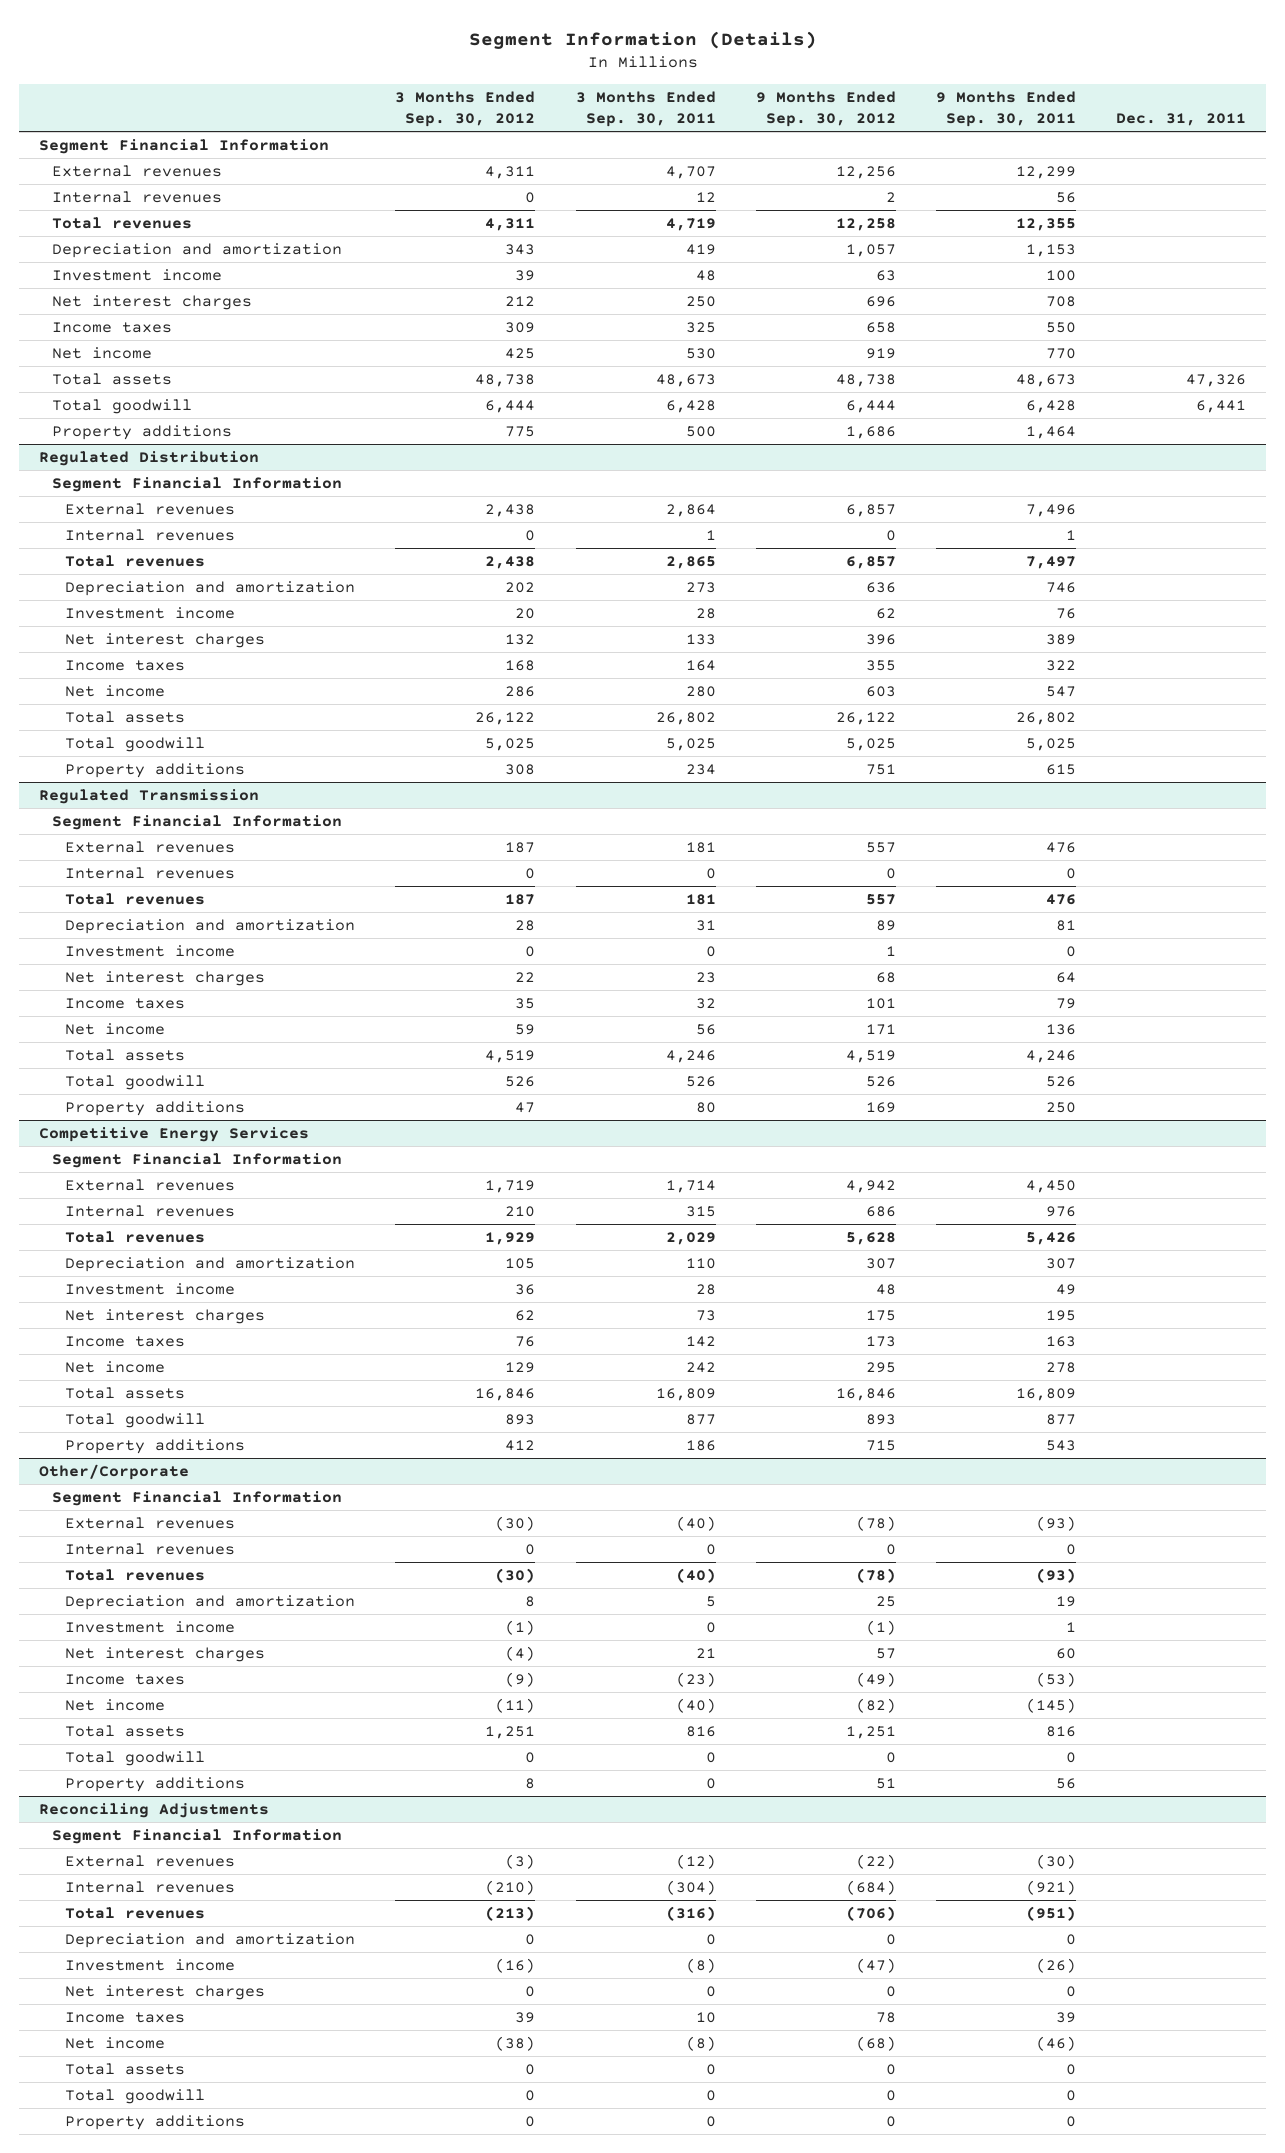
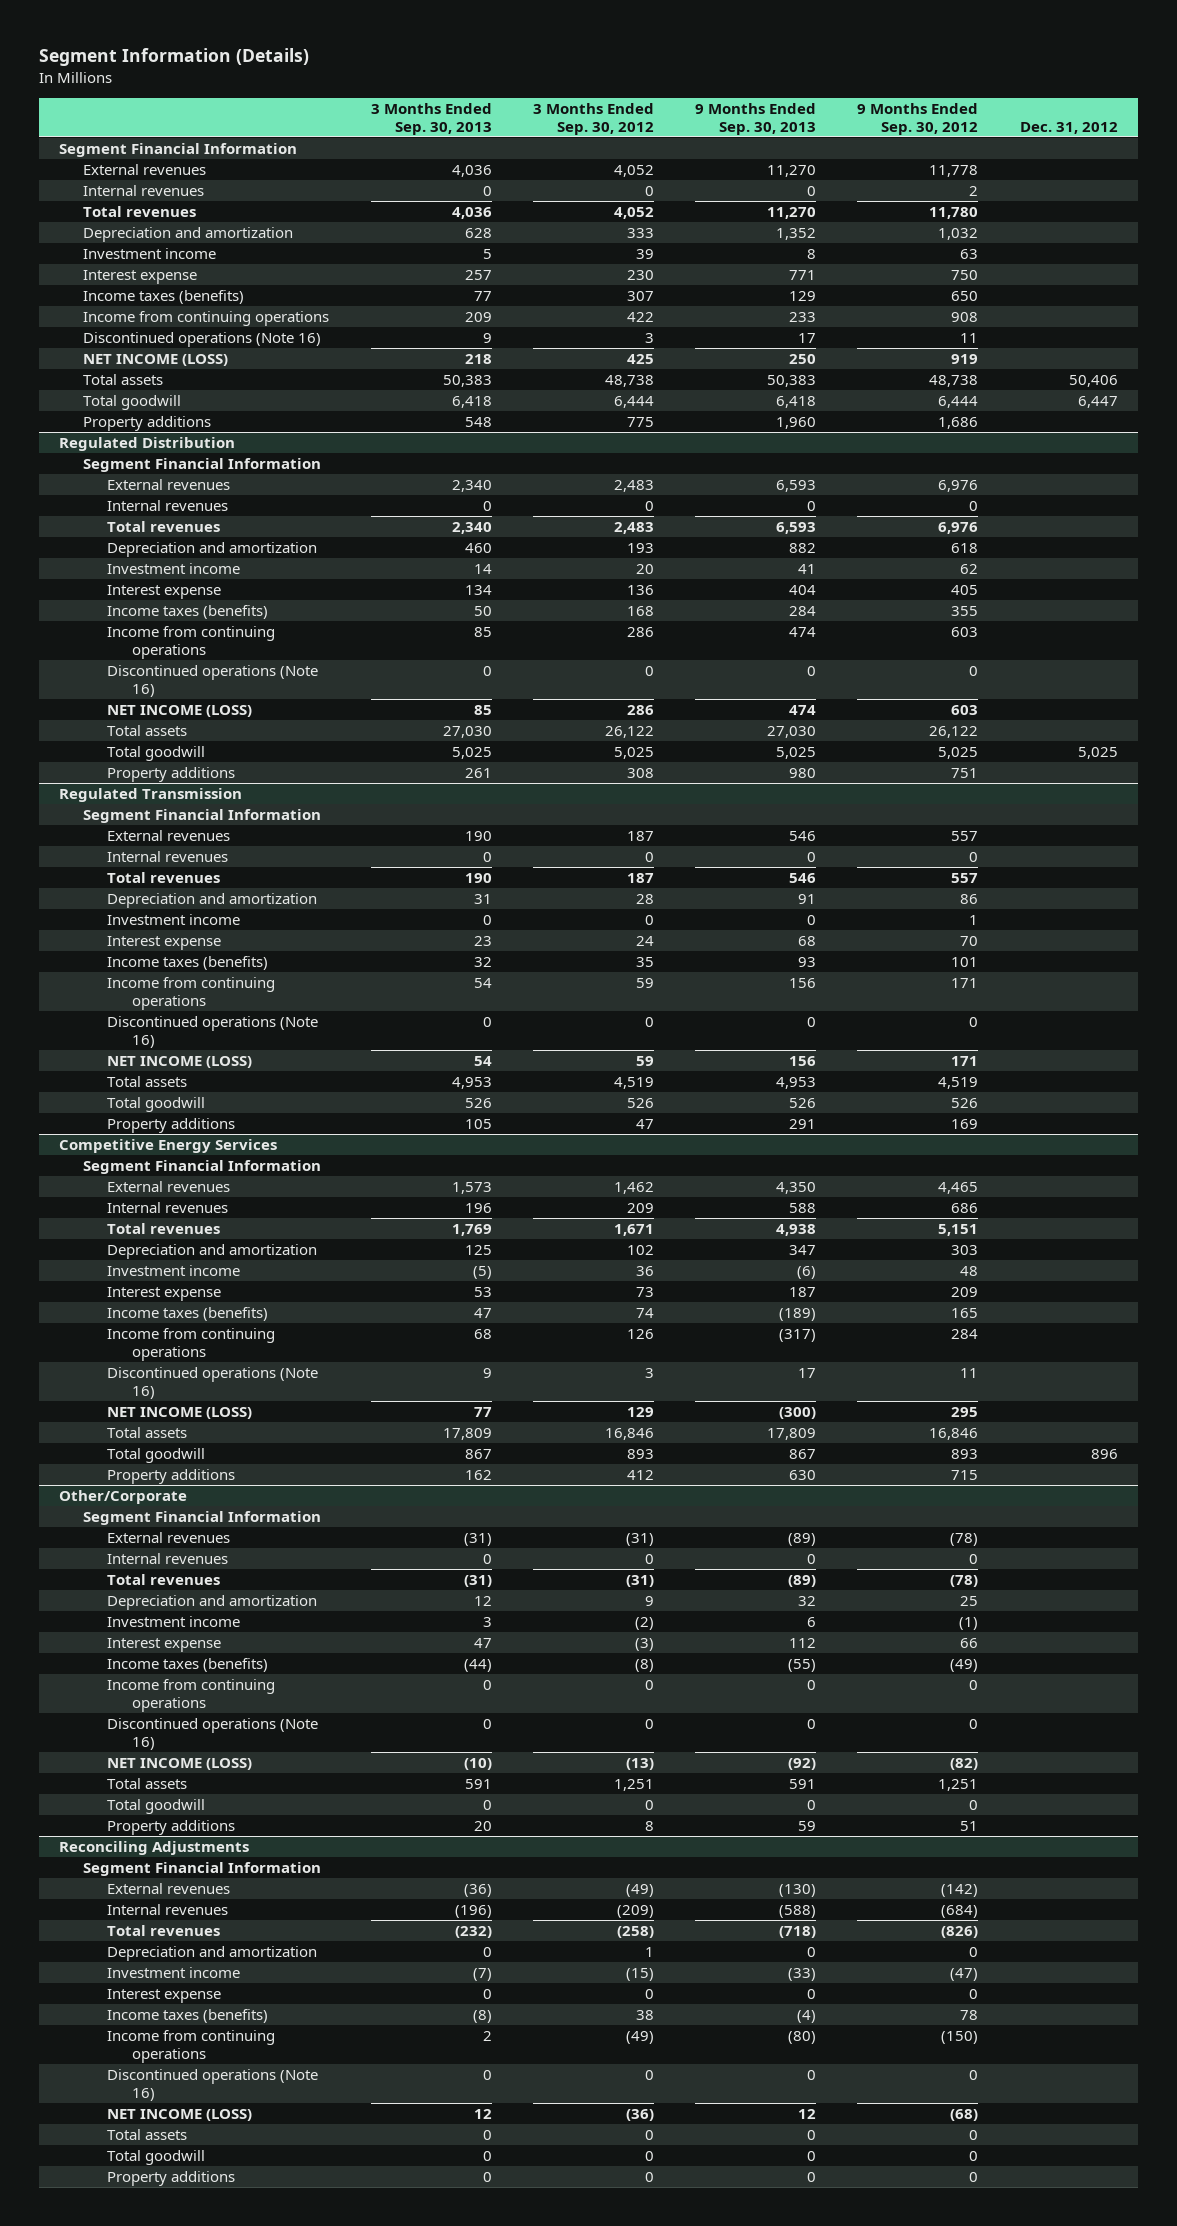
[575,90,716,128] 3 Months Ended Sep. 30, 2011 -> none
[936,90,1077,128] 9 Months Ended Sep. 30, 2011 -> none
[1116,113,1247,127] Dec. 31, 2011 -> none
none -> [370,102,492,135] 3 Months Ended Sep. 30, 2013
none -> [695,102,817,135] 9 Months Ended Sep. 30, 2013
none -> [1019,121,1118,134] Dec. 31, 2012
[485,165,536,179] 4,311 -> [613,165,654,178] 4,052
[835,165,896,179] 12,256 -> [929,165,979,178] 11,778
[485,217,536,231] 4,311 -> [613,207,654,220] 4,052
[835,217,896,231] 12,258 -> [929,207,979,220] 11,780
[505,243,536,255] 343 -> [626,228,654,239] 333
[845,243,896,257] 1,057 -> [938,228,979,241] 1,032
[51,294,252,310] Net interest charges -> none
none -> [83,270,198,285] Interest expense
[51,321,172,333] Income taxes -> [83,290,245,305] Income taxes (benefits)
[505,321,536,333] 309 -> [626,291,654,302] 307
[865,321,896,333] 658 -> [951,291,979,302] 650
none -> [83,311,330,327] Income from continuing operations
none -> [83,332,322,348] Discontinued operations (Note 16)
[51,346,152,359] Net income -> [83,354,229,367] NET INCOME (LOSS)
[485,503,536,517] 2,438 -> [613,480,654,493] 2,483
[845,503,896,517] 6,857 -> [938,480,979,493] 6,976
[485,555,536,569] 2,438 -> [613,522,654,535] 2,483
[845,555,896,569] 6,857 -> [938,522,979,535] 6,976
[505,581,536,593] 202 -> [626,543,654,554] 193
[865,581,896,593] 636 -> [951,543,979,554] 618
[65,632,266,648] Net interest charges -> none
none -> [107,585,222,600] Interest expense
[65,659,186,671] Income taxes -> [107,605,269,620] Income taxes (benefits)
none -> [107,626,276,659] Income from continuing operations
none -> [107,665,319,697] Discontinued operations (Note 16)
[65,684,166,697] Net income -> [107,705,253,718] NET INCOME (LOSS)
[875,919,896,931] 89 -> [960,894,979,905] 86
[65,970,266,986] Net interest charges -> none
none -> [107,936,222,951] Interest expense
[65,997,186,1009] Income taxes -> [107,956,269,971] Income taxes (benefits)
none -> [107,977,276,1010] Income from continuing operations
none -> [107,1016,319,1048] Discontinued operations (Note 16)
[65,1022,166,1035] Net income -> [107,1056,253,1069] NET INCOME (LOSS)
[485,1179,536,1193] 1,719 -> [613,1182,654,1195] 1,462
[845,1179,896,1193] 4,942 -> [938,1182,979,1195] 4,465
[505,1205,536,1217] 210 -> [626,1203,654,1214] 209
[485,1231,536,1245] 1,929 -> [613,1224,654,1237] 1,671
[845,1231,896,1245] 5,628 -> [938,1224,979,1237] 5,151
[505,1257,536,1269] 105 -> [626,1245,654,1256] 102
[865,1257,896,1269] 307 -> [951,1245,979,1256] 303
[65,1308,266,1324] Net interest charges -> none
none -> [107,1287,222,1302] Interest expense
[65,1335,186,1347] Income taxes -> [107,1307,269,1322] Income taxes (benefits)
[515,1335,536,1347] 76 -> [635,1308,654,1319] 74
[865,1335,896,1347] 173 -> [951,1308,979,1319] 165
none -> [107,1328,276,1361] Income from continuing operations
none -> [107,1367,319,1399] Discontinued operations (Note 16)
[65,1360,166,1373] Net income -> [107,1407,253,1420] NET INCOME (LOSS)
[495,1515,536,1531] (30) -> [625,1533,654,1547] (31)
[65,1646,266,1662] Net interest charges -> none
[495,1567,536,1583] (30) -> [625,1575,654,1588] (31)
[525,1595,536,1607] 8 -> [644,1596,654,1607] 9
[505,1619,536,1635] (1) -> [634,1617,654,1631] (2)
none -> [107,1638,222,1653] Interest expense
[65,1673,186,1685] Income taxes -> [107,1658,269,1673] Income taxes (benefits)
[505,1671,536,1687] (9) -> [634,1659,654,1673] (8)
none -> [107,1679,276,1712] Income from continuing operations
none -> [107,1718,319,1750] Discontinued operations (Note 16)
[65,1698,166,1711] Net income -> [107,1758,253,1771] NET INCOME (LOSS)
[495,1697,536,1713] (11) -> [625,1758,654,1771] (13)
[65,1984,266,2000] Net interest charges -> none
[505,1853,536,1869] (3) -> [625,1884,654,1898] (49)
[855,1853,896,1869] (22) -> [941,1884,979,1898] (142)
[485,1879,536,1895] (210) -> [616,1905,654,1919] (209)
[485,1905,536,1921] (213) -> [616,1926,654,1939] (258)
[845,1905,896,1921] (706) -> [941,1926,979,1939] (826)
[525,1933,536,1945] 0 -> [644,1947,654,1958] 1
[495,1957,536,1973] (16) -> [625,1968,654,1982] (15)
none -> [107,1989,222,2004] Interest expense
[65,2011,186,2023] Income taxes -> [107,2009,269,2024] Income taxes (benefits)
[515,2011,536,2023] 39 -> [635,2010,654,2021] 38
none -> [107,2030,276,2063] Income from continuing operations
none -> [107,2069,319,2101] Discontinued operations (Note 16)
[65,2036,166,2049] Net income -> [107,2109,253,2122] NET INCOME (LOSS)
[495,2035,536,2051] (38) -> [625,2109,654,2122] (36)

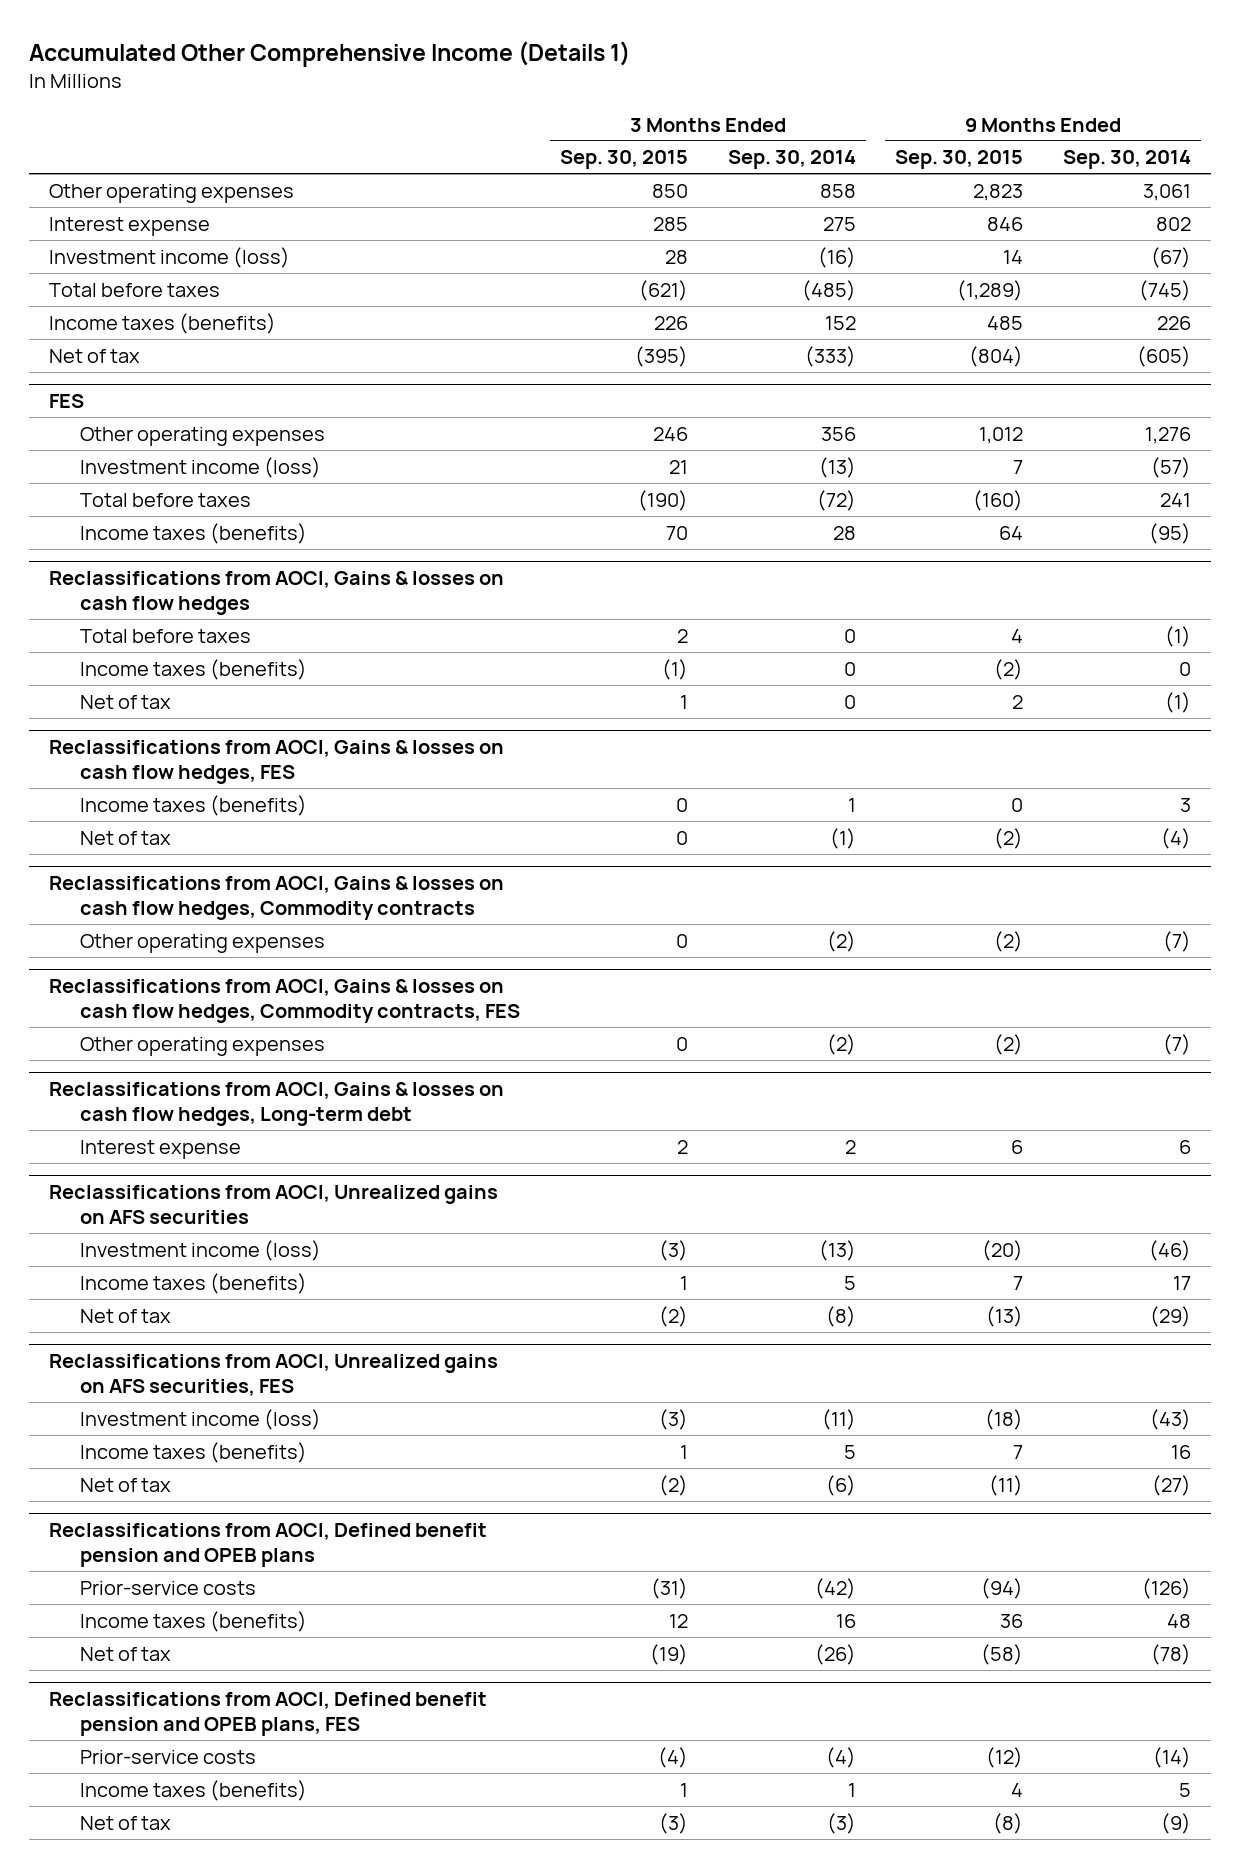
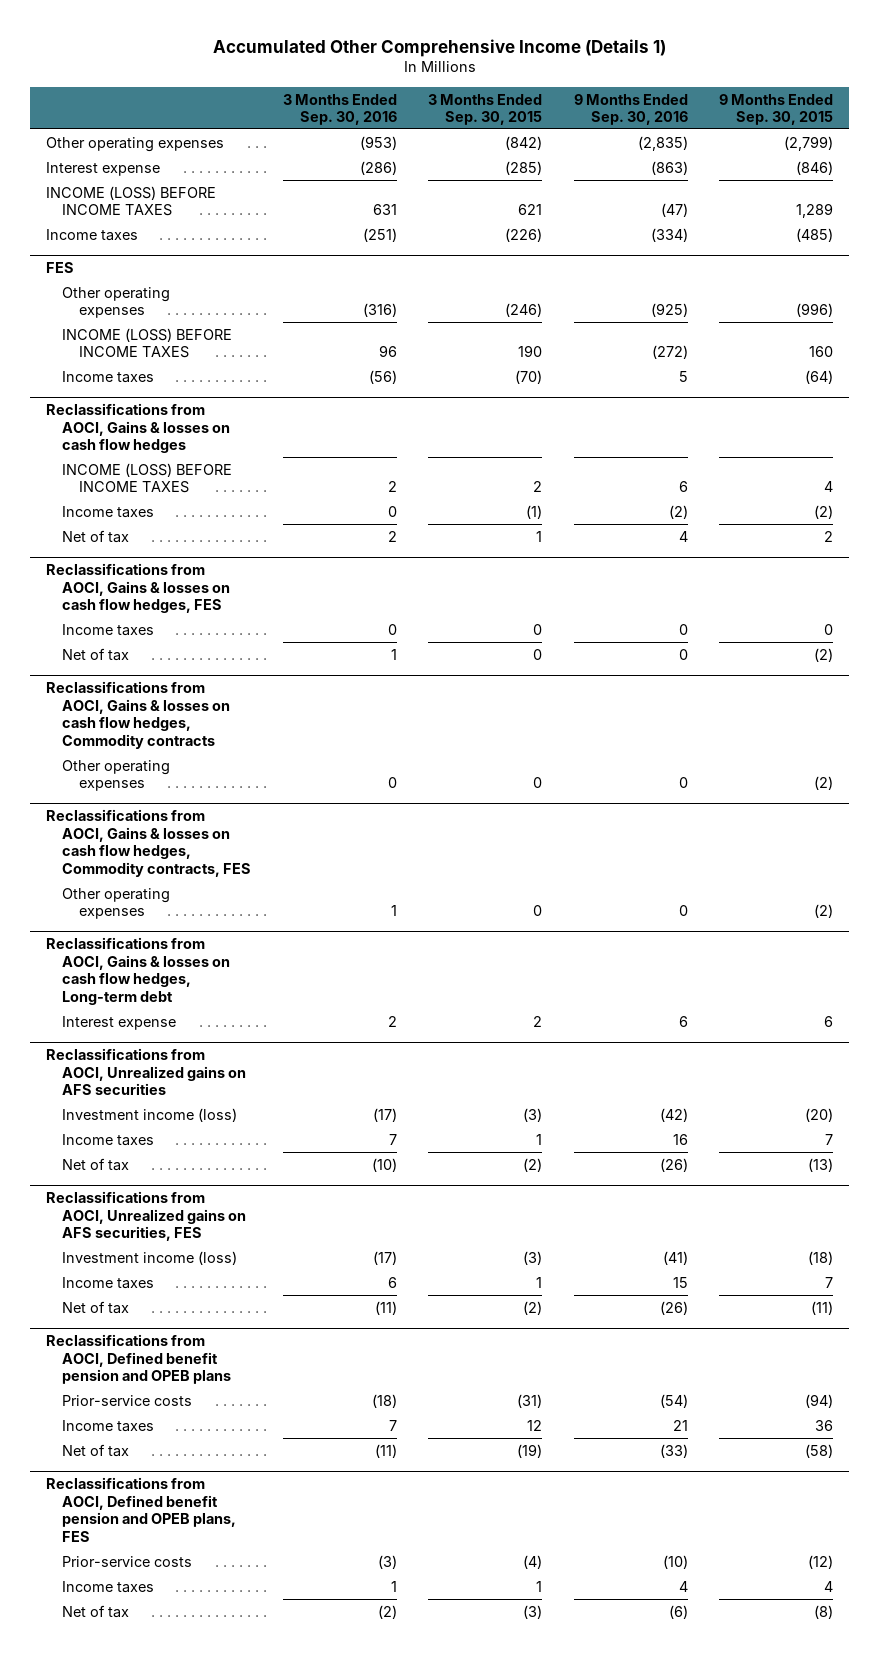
[727,150,856,170] Sep. 30, 2014 -> none
[1063,150,1192,170] Sep. 30, 2014 -> none
none -> [282,93,397,126] 3 Months Ended Sep. 30, 2016
none -> [573,93,688,126] 9 Months Ended Sep. 30, 2016
[49,246,291,268] Investment income (loss) -> none
[49,348,141,363] Net of tax -> none
[651,183,688,198] 850 -> [505,135,543,150] (842)
[973,183,1024,201] 2,823 -> [784,135,834,151] (2,799)
[652,216,688,231] 285 -> [505,160,543,175] (285)
[987,216,1024,231] 846 -> [796,160,834,175] (846)
[49,282,221,297] Total before taxes -> [45,185,216,217] INCOME (LOSS) BEFORE INCOME TAXES
[638,279,688,301] (621) -> [518,204,543,216] 621
[957,279,1024,301] (1,289) -> [796,203,834,219] 1,289
[49,312,277,334] Income taxes (benefits) -> [45,228,138,241] Income taxes
[653,315,688,330] 226 -> [505,227,543,242] (226)
[987,315,1024,330] 485 -> [796,227,834,242] (485)
[80,456,322,478] Investment income (loss) -> none
[652,426,688,441] 246 -> [505,303,543,318] (246)
[979,426,1024,444] 1,012 -> [796,303,834,318] (996)
[80,492,252,507] Total before taxes -> [62,327,233,359] INCOME (LOSS) BEFORE INCOME TAXES
[637,489,688,511] (190) -> [518,345,543,358] 190
[973,489,1024,511] (160) -> [809,346,834,358] 160
[80,522,308,544] Income taxes (benefits) -> [62,370,155,383] Income taxes
[665,525,688,540] 70 -> [515,369,543,384] (70)
[999,525,1024,540] 64 -> [805,369,834,384] (64)
[80,628,252,643] Total before taxes -> [62,462,233,494] INCOME (LOSS) BEFORE INCOME TAXES
[80,658,308,680] Income taxes (benefits) -> [62,505,155,518] Income taxes
[80,794,308,816] Income taxes (benefits) -> [62,623,155,636] Income taxes
[80,1272,308,1294] Income taxes (benefits) -> [62,1133,155,1146] Income taxes
[80,1441,308,1463] Income taxes (benefits) -> [62,1276,155,1289] Income taxes
[80,1610,308,1632] Income taxes (benefits) -> [62,1419,155,1432] Income taxes
[80,1779,308,1801] Income taxes (benefits) -> [62,1580,155,1593] Income taxes

